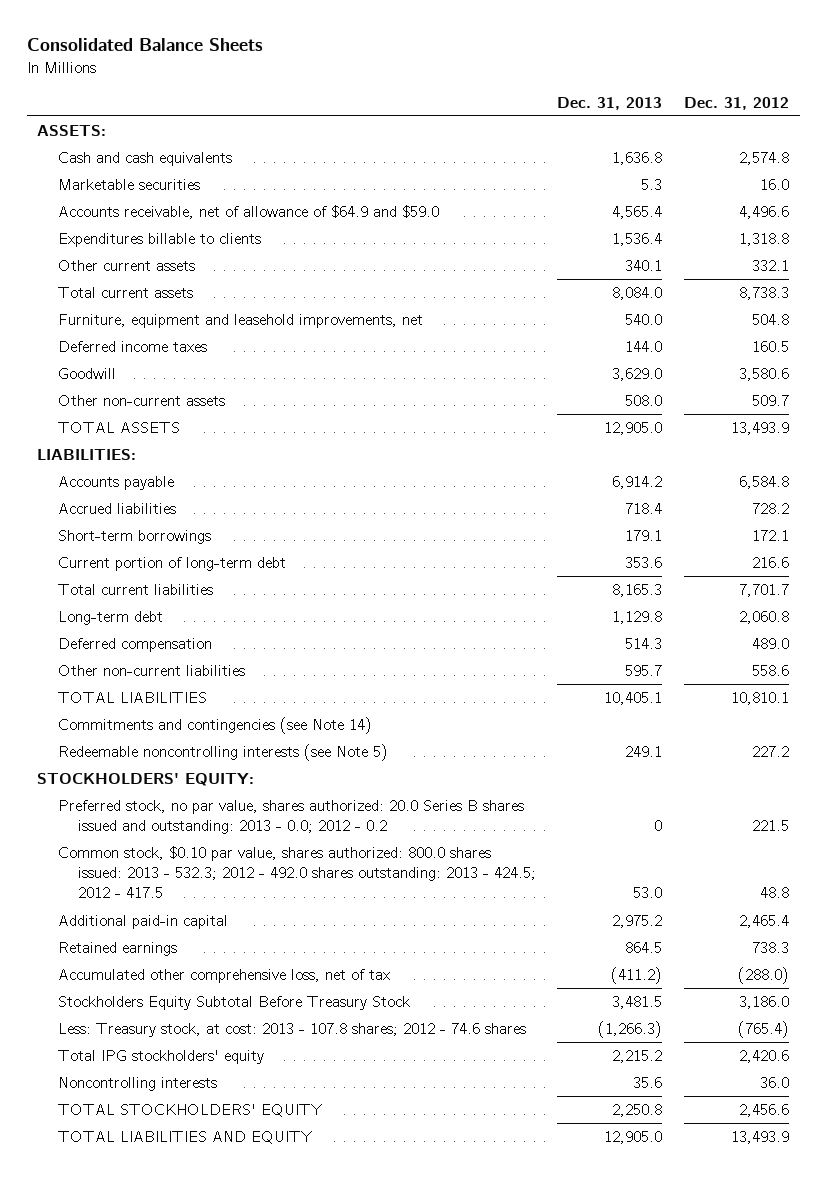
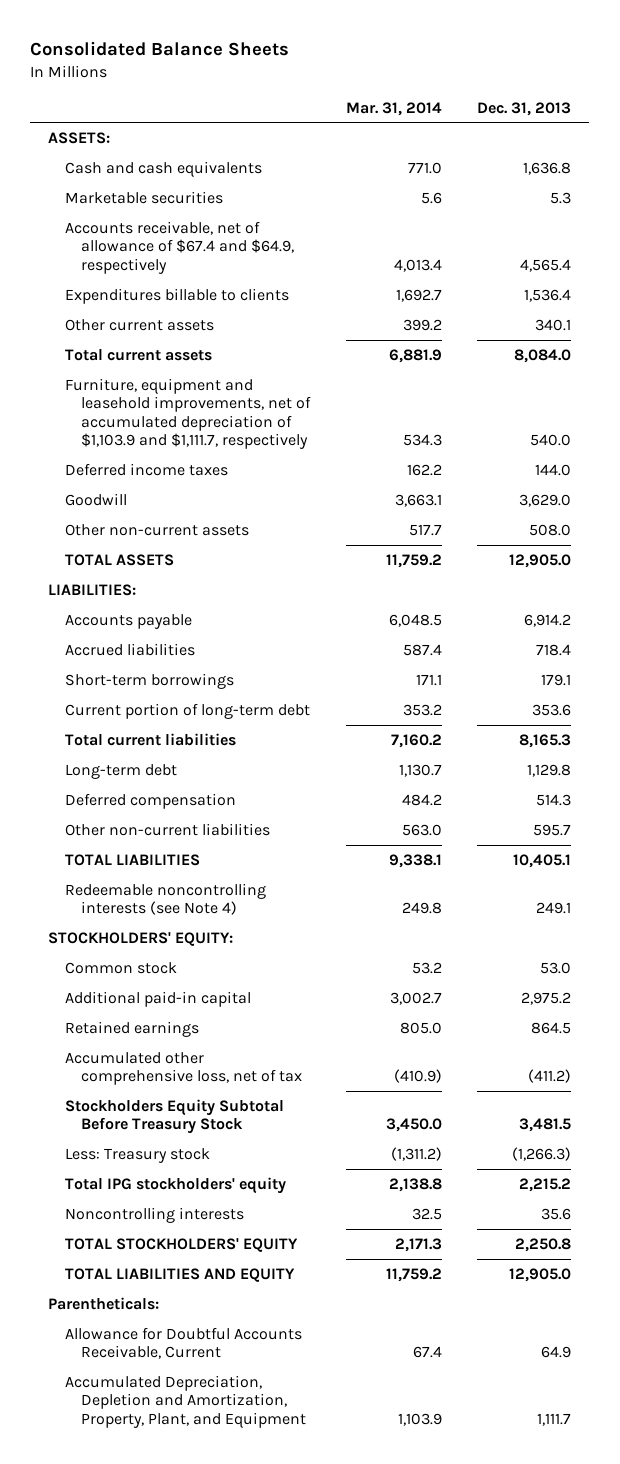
[683,96,789,110] Dec. 31, 2012 -> none
none -> [345,101,442,116] Mar. 31, 2014
[57,205,439,220] Accounts receivable, net of allowance of $64.9 and $59.0 -> [64,220,294,274] Accounts receivable, net of allowance of $67.4 and $64.9, respectively
[57,314,423,329] Furniture, equipment and leasehold improvements, net -> [64,377,311,450] Furniture, equipment and leasehold improvements, net of accumulated depreciation of $1,103.9 and $1,111.7, respectively
[57,717,372,735] Commitments and contingencies (see Note 14) -> none
[57,744,388,762] Redeemable noncontrolling interests (see Note 5) -> [64,882,266,916] Redeemable noncontrolling interests (see Note 4)
[57,800,524,835] Preferred stock, no par value, shares authorized: 20.0 Series B shares issued and outstanding: 2013 - 0.0; 2012 - 0.2 -> none
[57,846,537,899] Common stock, $0.10 par value, shares authorized: 800.0 shares issued: 2013 - 532.3; 2012 - 492.0 shares outstanding: 2013 - 424.5; 2012 - 417.5 -> [64,961,177,974] Common stock
[57,1023,526,1038] Less: Treasury stock, at cost: 2013 - 107.8 shares; 2012 - 74.6 shares -> [64,1147,210,1163] Less: Treasury stock
none -> [48,1296,160,1310] Parentheticals:
none -> [64,1326,302,1360] Allowance for Doubtful Accounts Receivable, Current
none -> [64,1374,306,1428] Accumulated Depreciation, Depletion and Amortization, Property, Plant, and Equipment

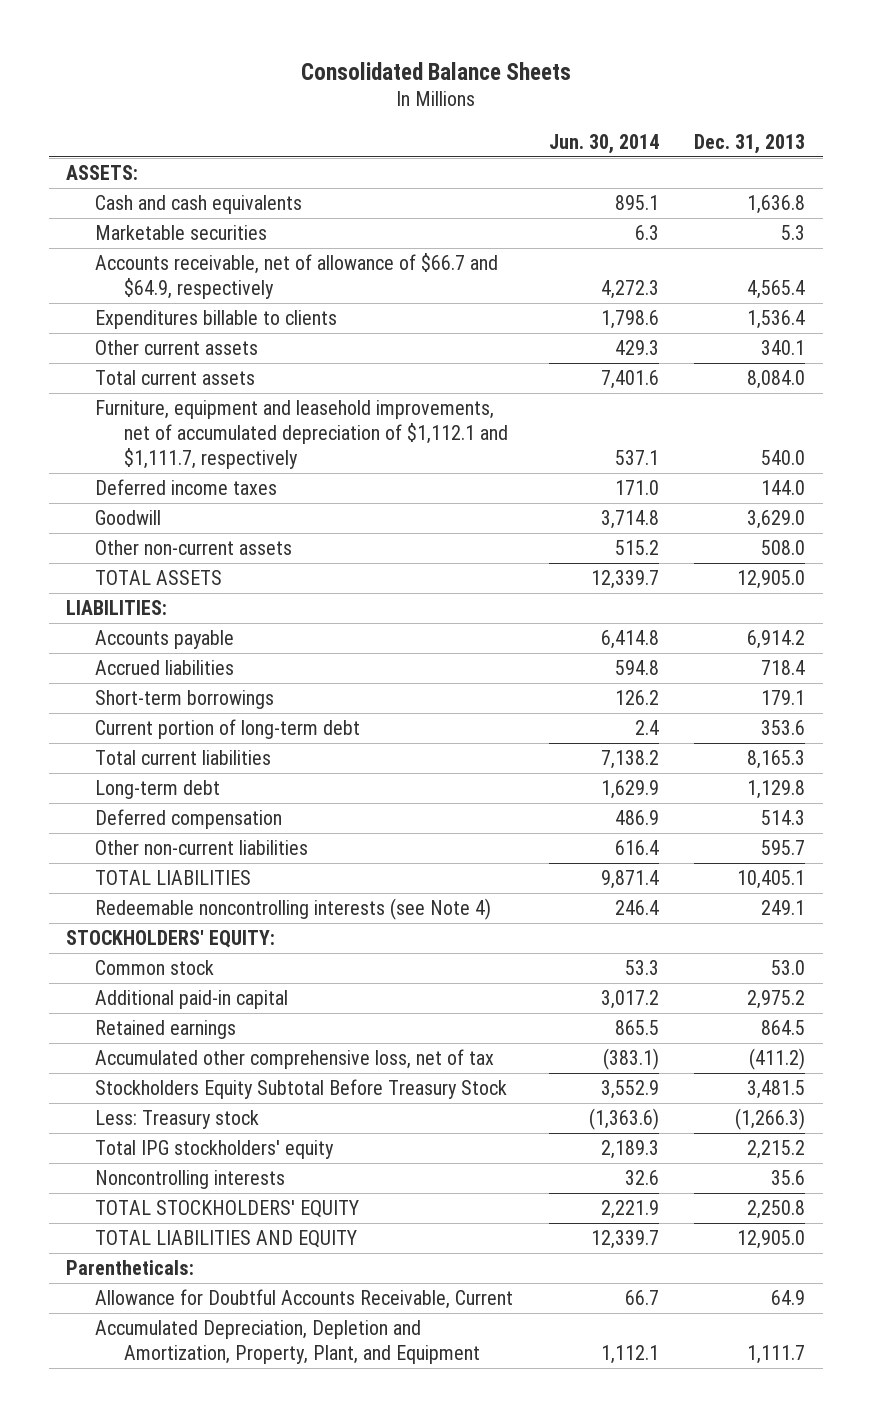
[345,101,442,116] Mar. 31, 2014 -> none
none -> [548,133,659,154] Jun. 30, 2014
[64,220,294,274] Accounts receivable, net of allowance of $67.4 and $64.9, respectively -> [95,253,499,299] Accounts receivable, net of allowance of $66.7 and $64.9, respectively
[64,377,311,450] Furniture, equipment and leasehold improvements, net of accumulated depreciation of $1,103.9 and $1,111.7, respectively -> [95,400,508,469] Furniture, equipment and leasehold improvements, net of accumulated depreciation of $1,112.1 and $1,111.7, respectively

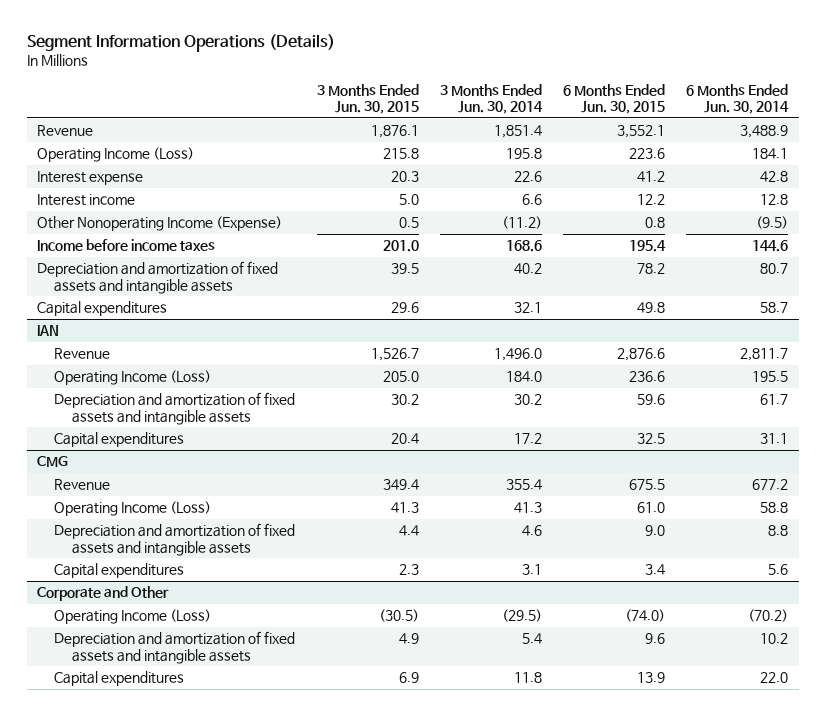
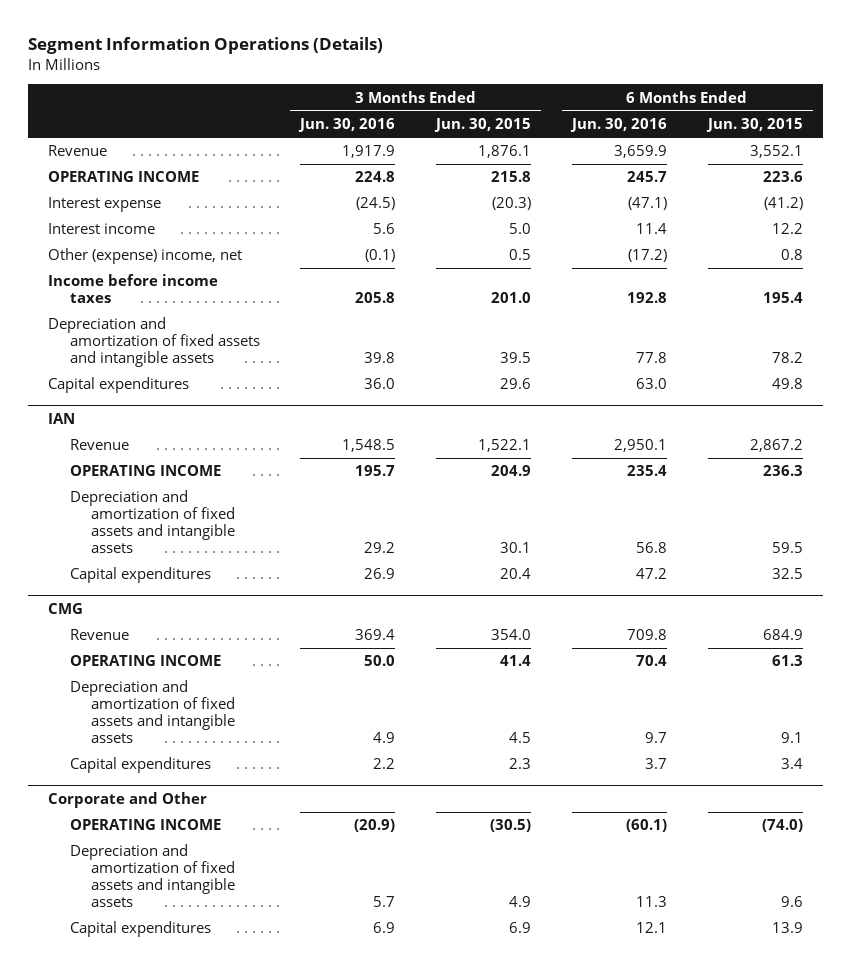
[439,83,543,115] 3 Months Ended Jun. 30, 2014 -> none
[686,83,790,115] 6 Months Ended Jun. 30, 2014 -> none
none -> [298,118,396,133] Jun. 30, 2016
none -> [570,118,668,133] Jun. 30, 2016
[37,147,195,163] Operating Income (Loss) -> [48,171,200,183] OPERATING INCOME
[390,171,419,183] 20.3 -> [492,197,532,211] (20.3)
[637,171,666,183] 41.2 -> [763,197,803,211] (41.2)
[37,216,283,232] Other Nonoperating Income (Expense) -> [48,248,243,265] Other (expense) income, net
[370,348,419,362] 1,526.7 -> [478,439,532,453] 1,522.1
[617,348,666,362] 2,876.6 -> [749,439,803,453] 2,867.2
[54,370,212,386] Operating Income (Loss) -> [69,465,221,477] OPERATING INCOME
[382,371,419,383] 205.0 -> [491,465,532,477] 204.9
[629,371,666,383] 236.6 -> [762,465,803,477] 236.3
[390,394,419,406] 30.2 -> [500,542,532,554] 30.1
[637,394,666,406] 59.6 -> [771,542,803,554] 59.5
[382,479,419,491] 349.4 -> [491,629,532,641] 354.0
[629,479,666,491] 675.5 -> [762,629,803,641] 684.9
[54,501,212,517] Operating Income (Loss) -> [69,655,221,667] OPERATING INCOME
[390,502,419,514] 41.3 -> [500,655,532,667] 41.4
[637,502,666,514] 61.0 -> [771,655,803,667] 61.3
[398,525,419,537] 4.4 -> [509,732,532,744] 4.5
[645,525,666,537] 9.0 -> [780,732,803,744] 9.1
[54,609,212,625] Operating Income (Loss) -> [69,819,221,831] OPERATING INCOME

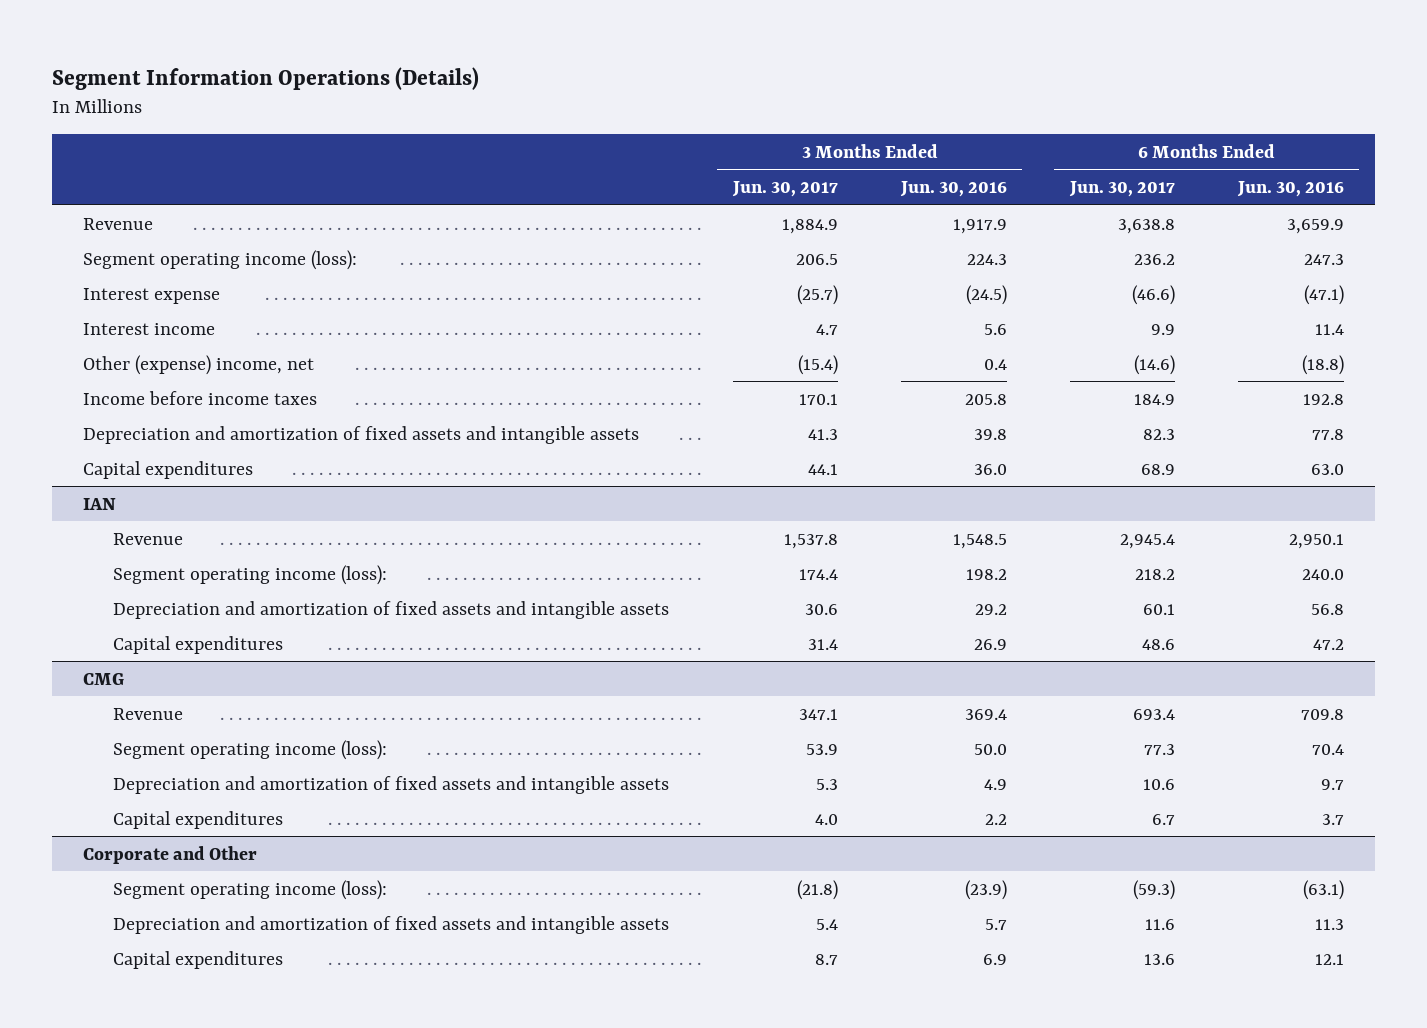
[434,118,532,133] Jun. 30, 2015 -> none
[705,118,803,133] Jun. 30, 2015 -> none
none -> [731,181,838,198] Jun. 30, 2017
none -> [1068,181,1175,198] Jun. 30, 2017
[48,171,200,183] OPERATING INCOME -> [83,249,358,270] Segment operating income (loss):
[355,171,396,183] 224.8 -> [966,253,1007,265] 224.3
[627,171,668,183] 245.7 -> [1303,253,1344,265] 247.3
[365,249,396,263] (0.1) -> [983,358,1007,370] 0.4
[628,249,668,263] (17.2) -> [1301,354,1344,375] (18.8)
[69,465,221,477] OPERATING INCOME -> [113,564,388,585] Segment operating income (loss):
[355,465,396,477] 195.7 -> [965,568,1007,580] 198.2
[627,465,668,477] 235.4 -> [1301,568,1344,580] 240.0
[69,655,221,667] OPERATING INCOME -> [113,739,388,760] Segment operating income (loss):
[69,819,221,831] OPERATING INCOME -> [113,879,388,900] Segment operating income (loss):
[354,819,396,833] (20.9) -> [964,879,1007,900] (23.9)
[626,819,668,833] (60.1) -> [1302,879,1344,900] (63.1)

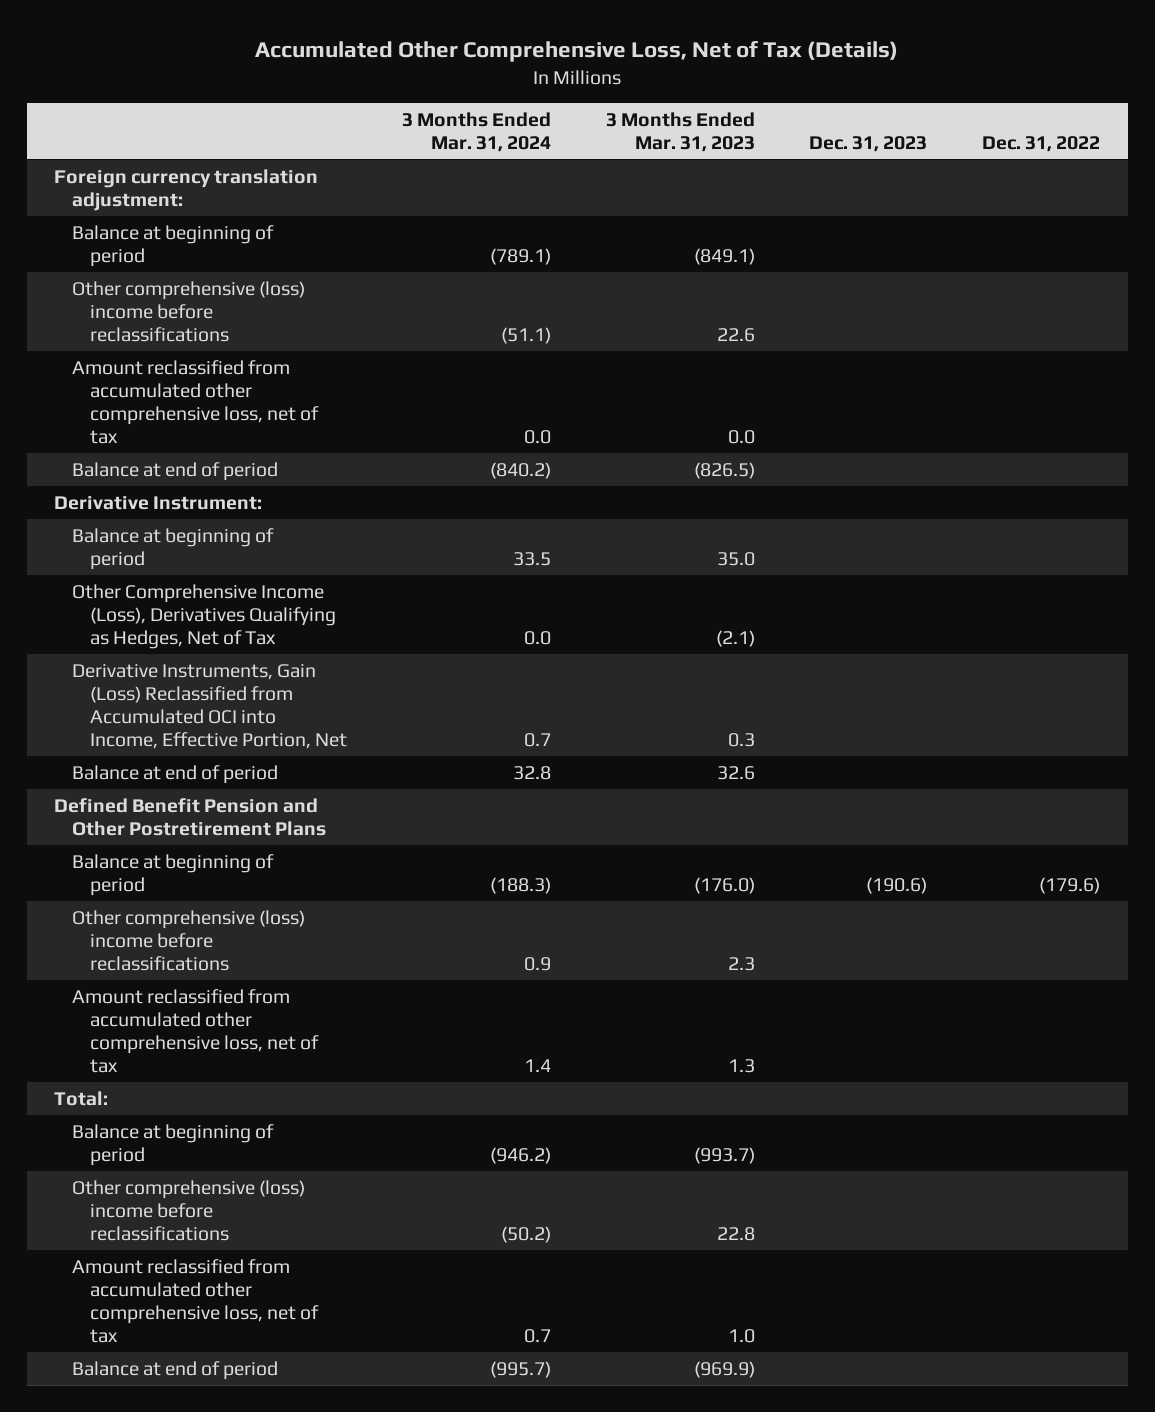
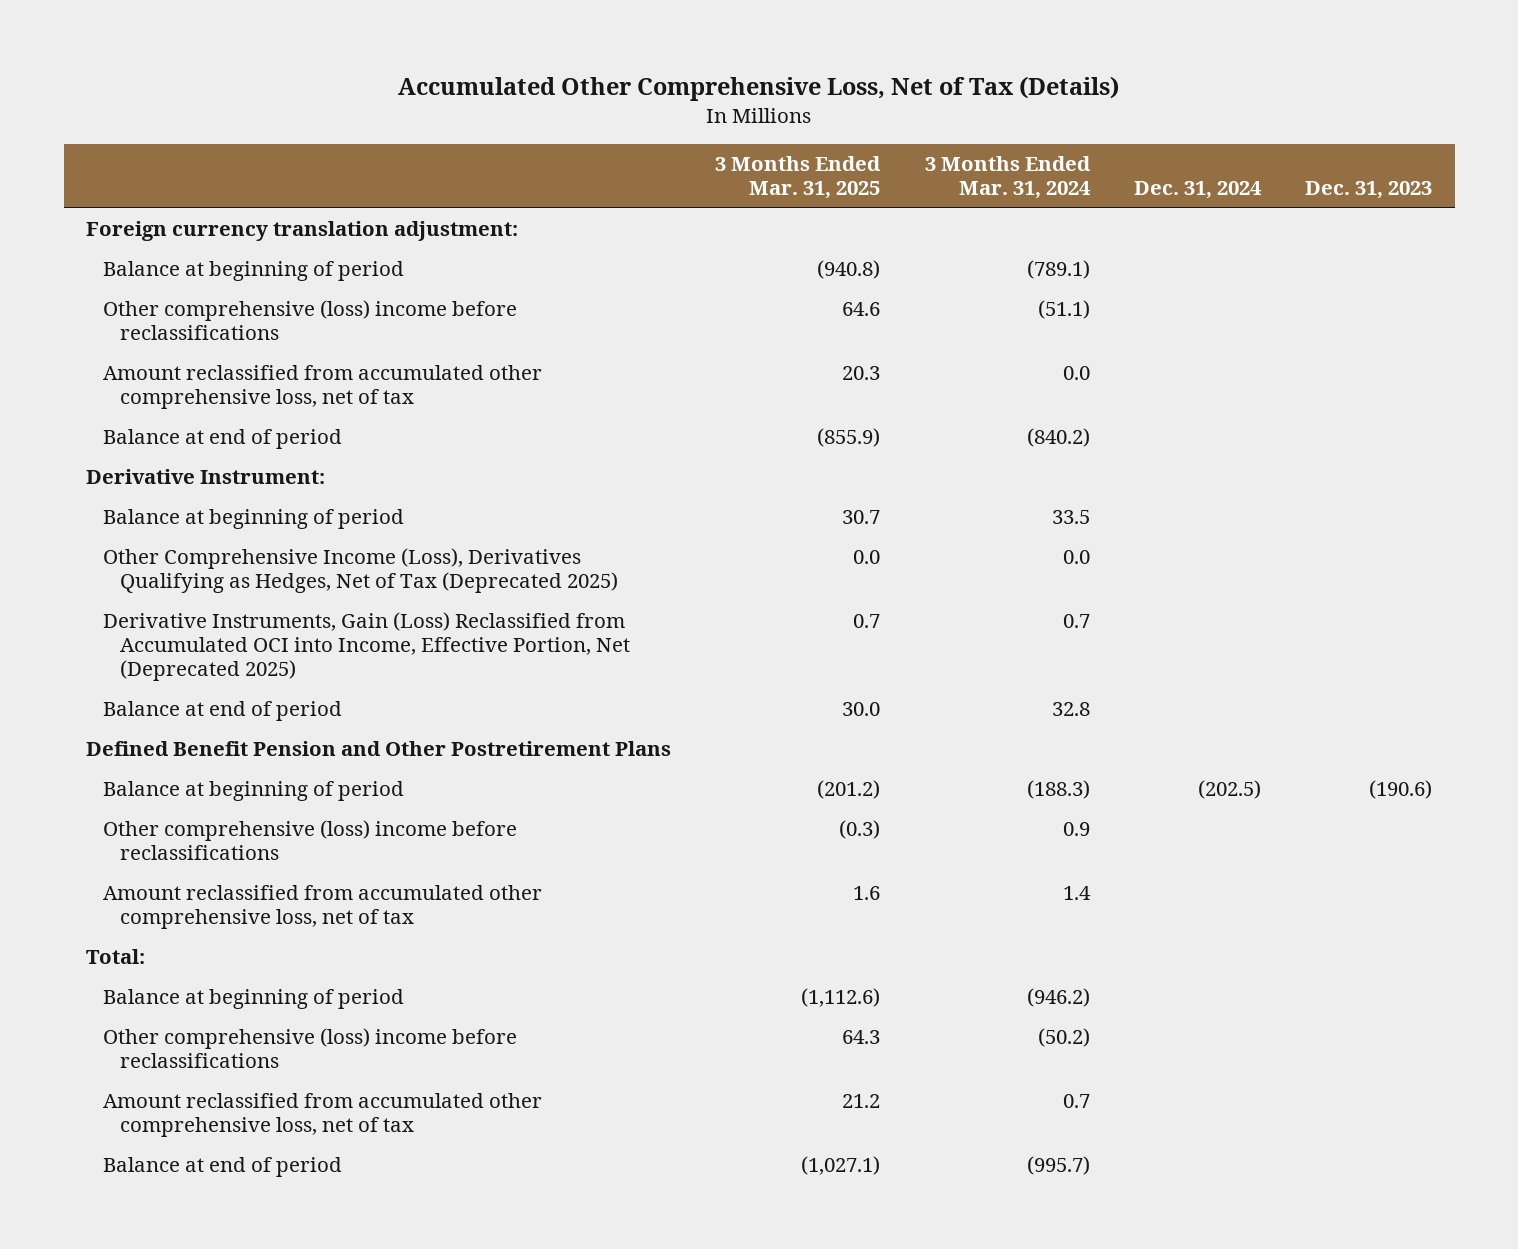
[605,111,755,152] 3 Months Ended Mar. 31, 2023 -> none
[982,135,1101,152] Dec. 31, 2022 -> none
none -> [715,156,882,199] 3 Months Ended Mar. 31, 2025
none -> [1133,180,1262,199] Dec. 31, 2024
[72,583,337,649] Other Comprehensive Income (Loss), Derivatives Qualifying as Hedges, Net of Tax -> [102,548,618,594] Other Comprehensive Income (Loss), Derivatives Qualifying as Hedges, Net of Tax (Deprecated 2025)
[72,663,348,749] Derivative Instruments, Gain (Loss) Reclassified from Accumulated OCI into Income, Effective Portion, Net -> [102,612,630,682] Derivative Instruments, Gain (Loss) Reclassified from Accumulated OCI into Income, Effective Portion, Net (Deprecated 2025)

